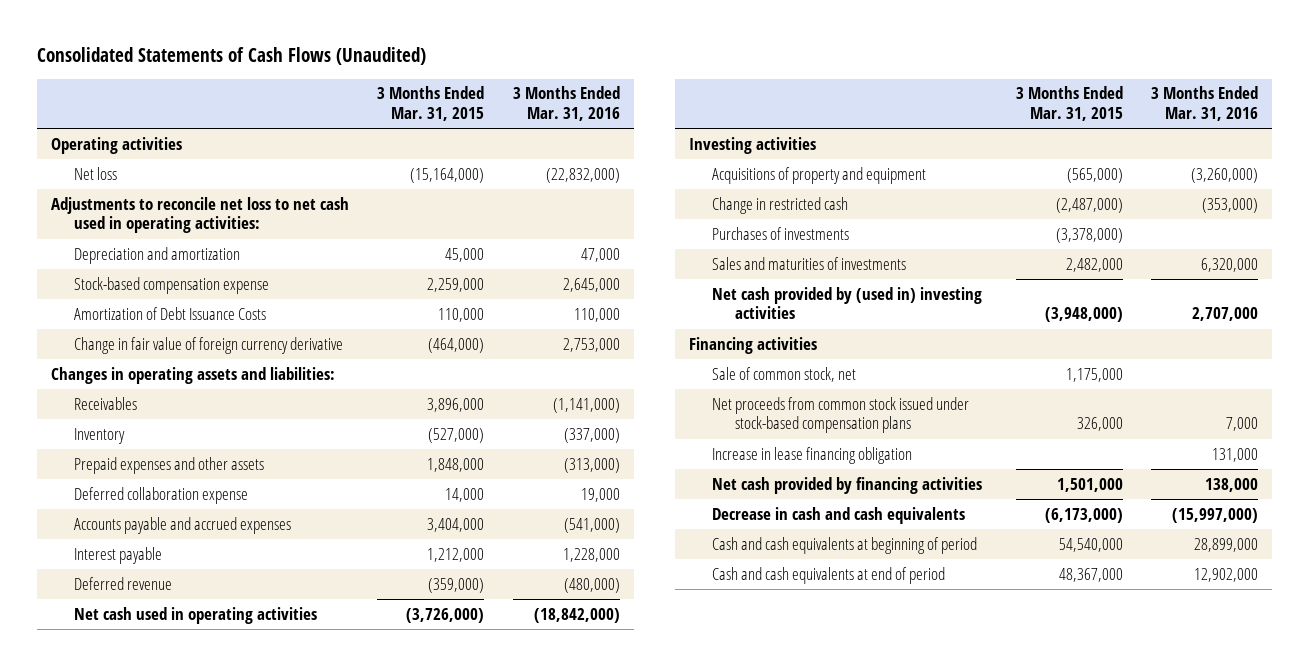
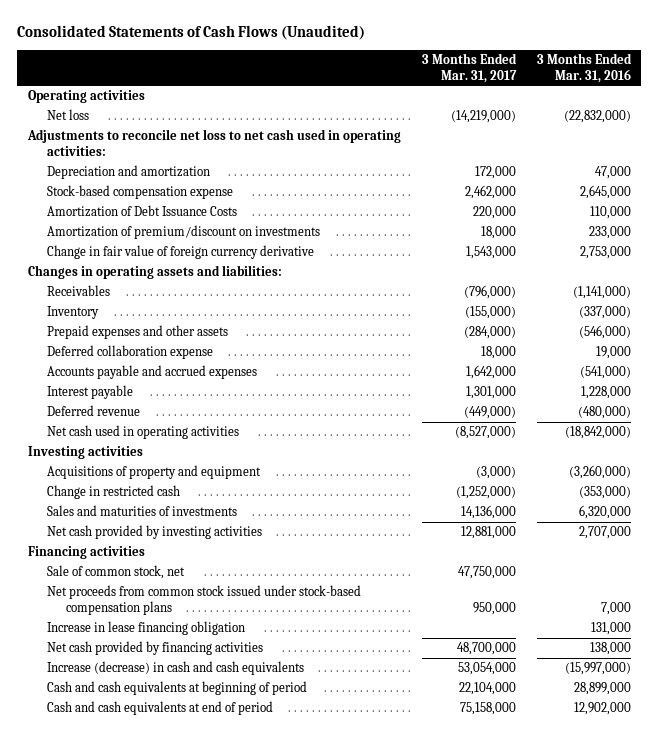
[377,86,485,121] 3 Months Ended Mar. 31, 2015 -> none
none -> [421,53,517,83] 3 Months Ended Mar. 31, 2017
none -> [46,225,320,240] Amortization of premium/discount on investments
[563,457,620,473] (313,000) -> [578,325,631,340] (546,000)
[711,226,849,240] Purchases of investments -> none
[711,286,982,320] Net cash provided by (used in) investing activities -> [46,525,262,540] Net cash provided by investing activities
[711,506,965,524] Decrease in cash and cash equivalents -> [46,661,304,676] Increase (decrease) in cash and cash equivalents

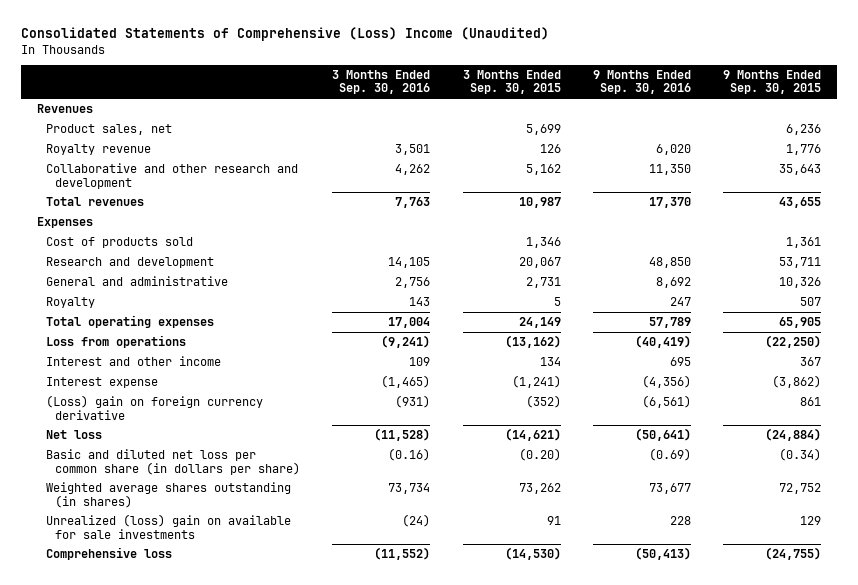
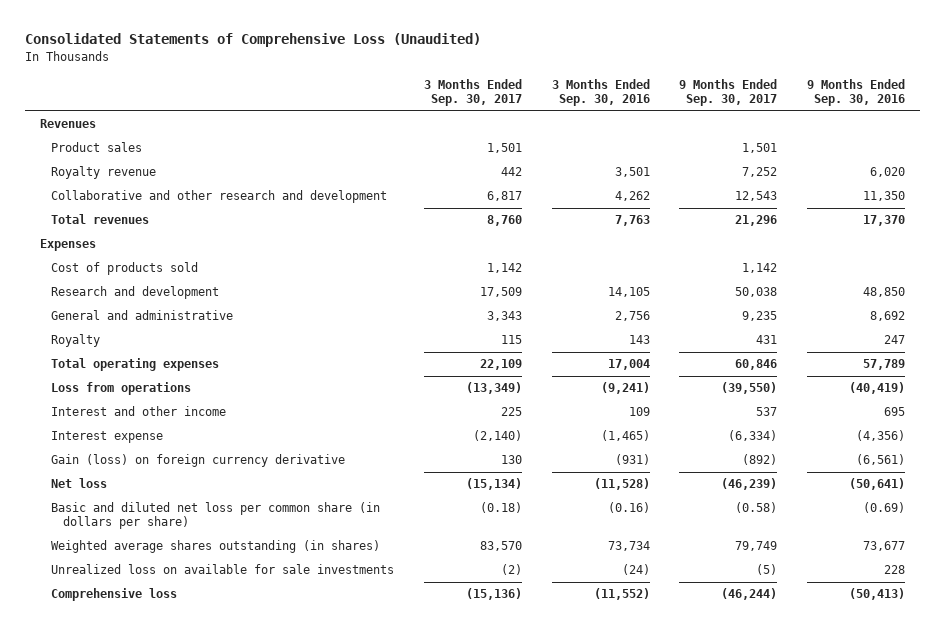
[20,27,549,42] Consolidated Statements of Comprehensive (Loss) Income (Unaudited) -> [25,33,482,48] Consolidated Statements of Comprehensive Loss (Unaudited)
[462,69,561,95] 3 Months Ended Sep. 30, 2015 -> none
[723,69,822,95] 9 Months Ended Sep. 30, 2015 -> none
none -> [424,79,523,107] 3 Months Ended Sep. 30, 2017
none -> [679,79,778,107] 9 Months Ended Sep. 30, 2017
[46,124,173,136] Product sales, net -> [51,142,143,153] Product sales
[46,395,264,420] (Loss) gain on foreign currency derivative -> [51,454,346,468] Gain (loss) on foreign currency derivative
[46,514,292,539] Unrealized (loss) gain on available for sale investments -> [51,564,395,575] Unrealized loss on available for sale investments

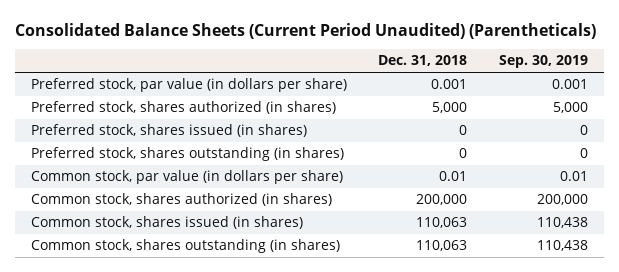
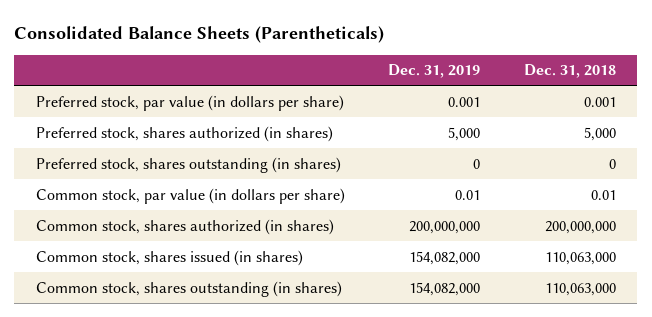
[14,22,596,39] Consolidated Balance Sheets (Current Period Unaudited) (Parentheticals) -> [14,25,385,43] Consolidated Balance Sheets (Parentheticals)
[498,55,588,69] Sep. 30, 2019 -> none
none -> [388,64,481,79] Dec. 31, 2019
[30,124,307,138] Preferred stock, shares issued (in shares) -> none
[416,194,468,206] 200,000 -> [544,220,616,234] 200,000,000
[416,217,468,229] 110,063 -> [544,251,616,265] 110,063,000
[416,240,468,252] 110,063 -> [544,282,616,296] 110,063,000

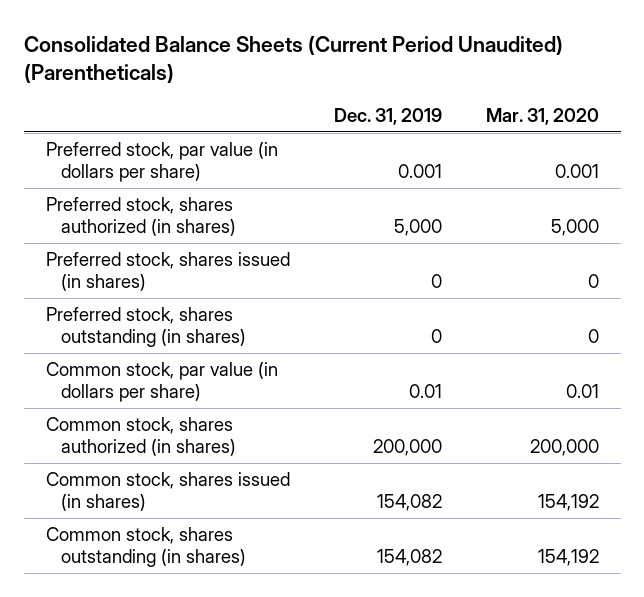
[14,25,385,43] Consolidated Balance Sheets (Parentheticals) -> [23,34,563,84] Consolidated Balance Sheets (Current Period Unaudited) (Parentheticals)
[523,64,616,79] Dec. 31, 2018 -> none
none -> [485,107,599,125] Mar. 31, 2020
none -> [45,252,290,292] Preferred stock, shares issued (in shares)
[409,220,481,234] 200,000,000 -> [372,439,442,457] 200,000
[409,250,481,265] 154,082,000 -> [376,494,442,512] 154,082
[409,281,481,296] 154,082,000 -> [376,549,442,567] 154,082

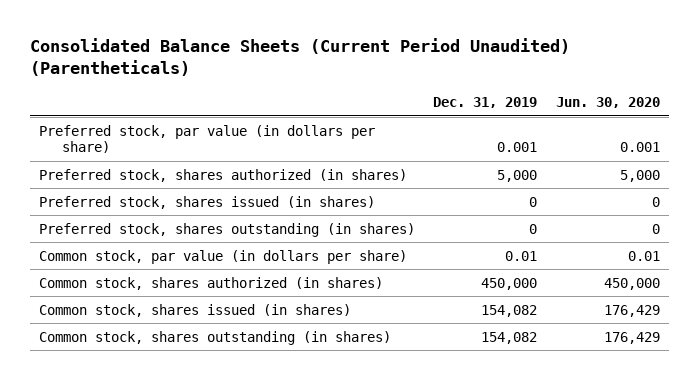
[485,107,599,125] Mar. 31, 2020 -> none
none -> [555,97,660,109] Jun. 30, 2020
[372,439,442,457] 200,000 -> [481,277,538,290] 450,000

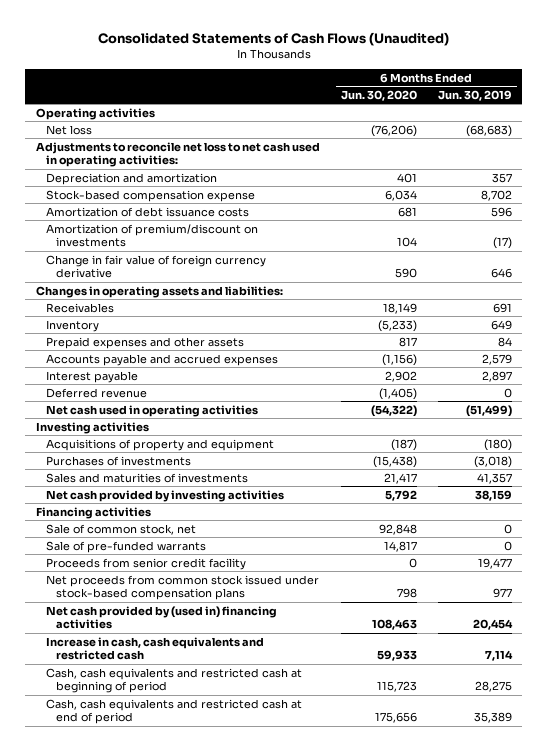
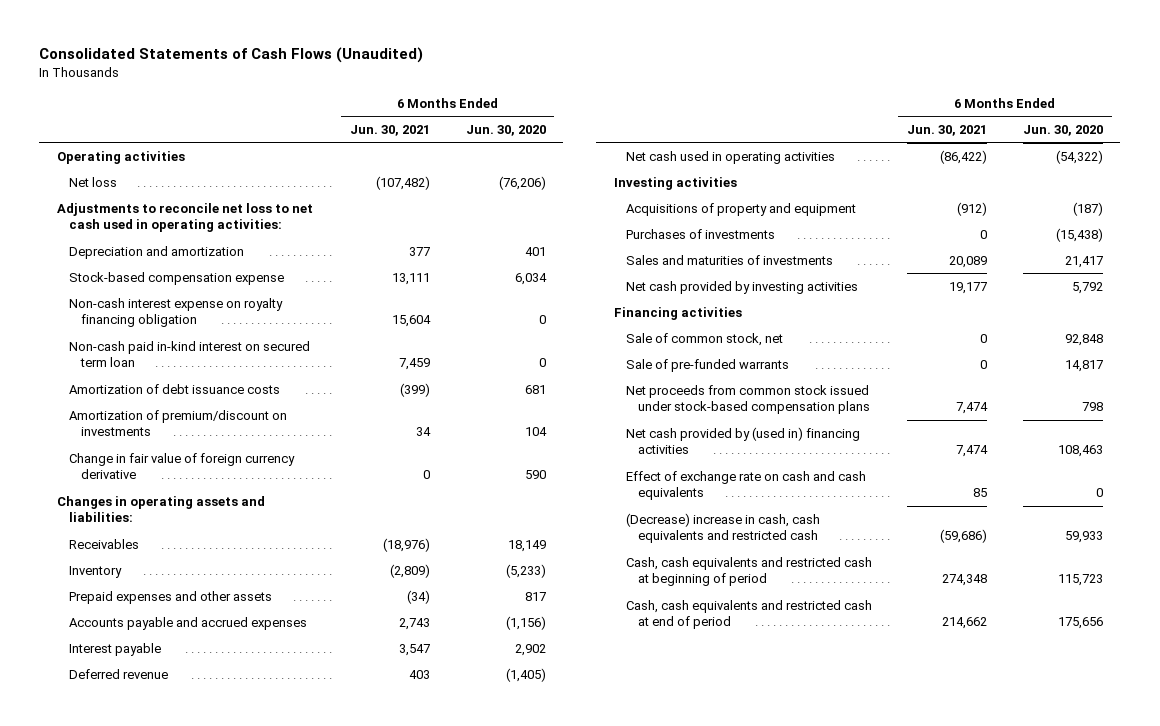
[437,89,512,101] Jun. 30, 2019 -> none
none -> [350,125,431,137] Jun. 30, 2021
none -> [68,297,283,328] Non-cash interest expense on royalty financing obligation
none -> [68,340,310,368] Non-cash paid in-kind interest on secured term loan
[46,557,247,570] Proceeds from senior credit facility -> none
none -> [625,470,866,501] Effect of exchange rate on cash and cash equivalents
[46,636,265,661] Increase in cash, cash equivalents and restricted cash -> [625,512,820,544] (Decrease) increase in cash, cash equivalents and restricted cash

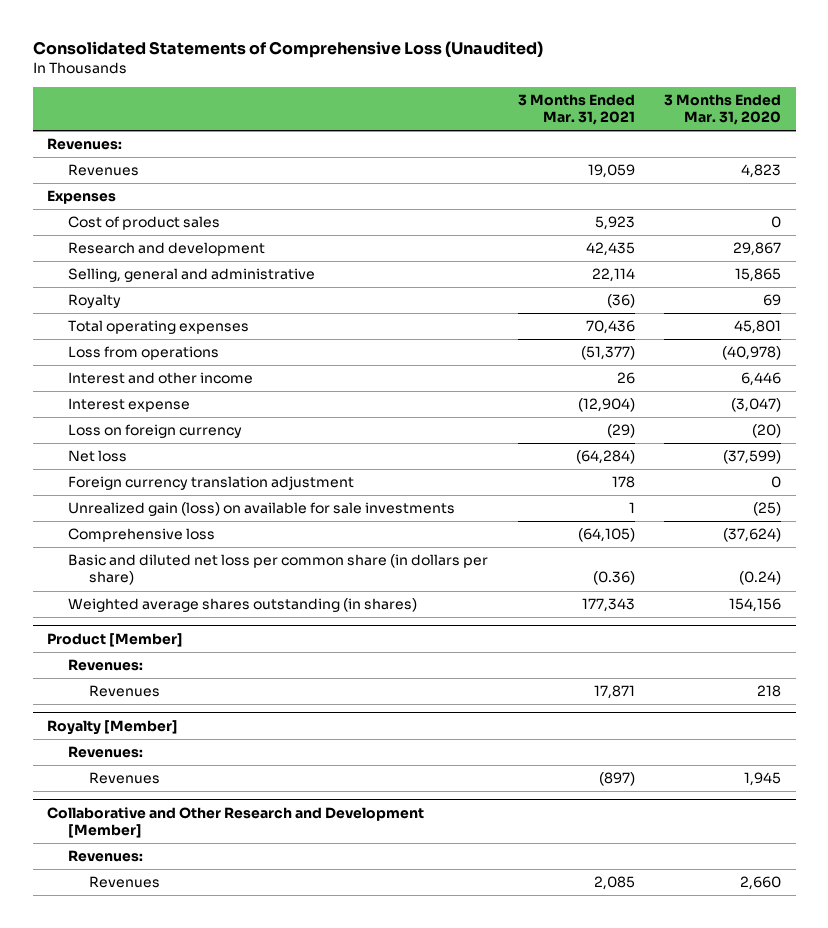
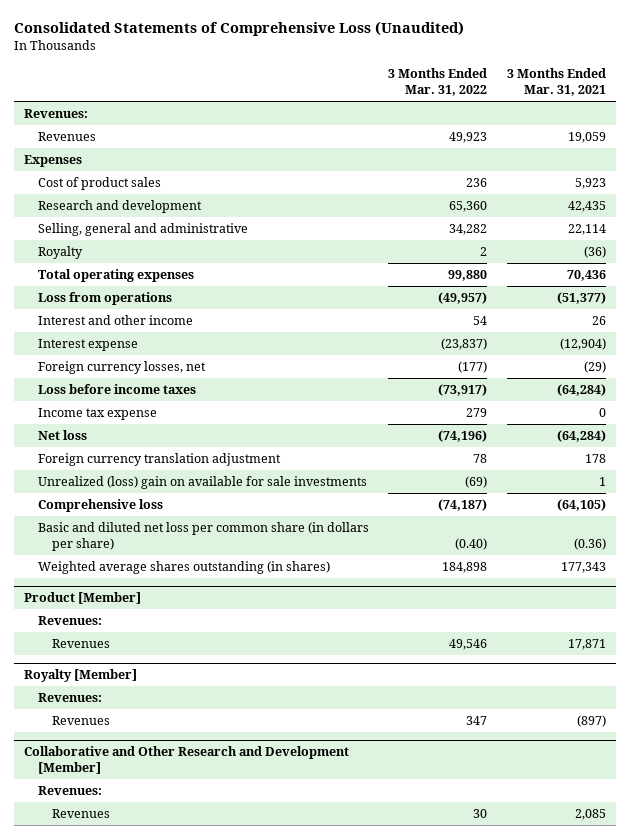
[663,94,781,126] 3 Months Ended Mar. 31, 2020 -> none
none -> [388,68,488,97] 3 Months Ended Mar. 31, 2022
[68,424,243,439] Loss on foreign currency -> [37,360,206,374] Foreign currency losses, net
none -> [37,383,196,394] Loss before income taxes
none -> [37,407,157,420] Income tax expense
[68,502,456,517] Unrealized gain (loss) on available for sale investments -> [37,475,367,489] Unrealized (loss) gain on available for sale investments

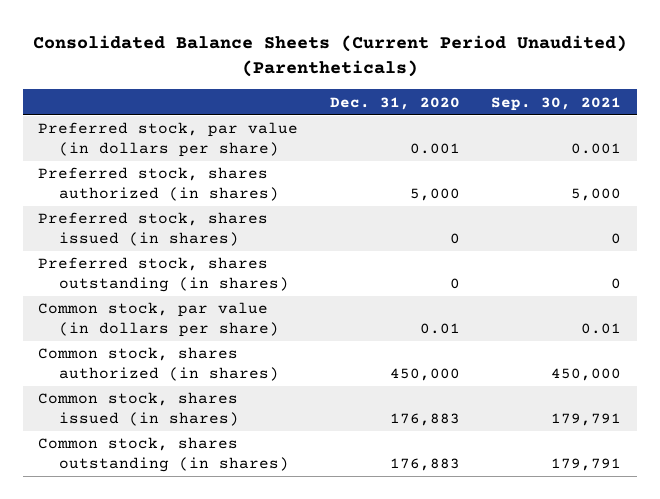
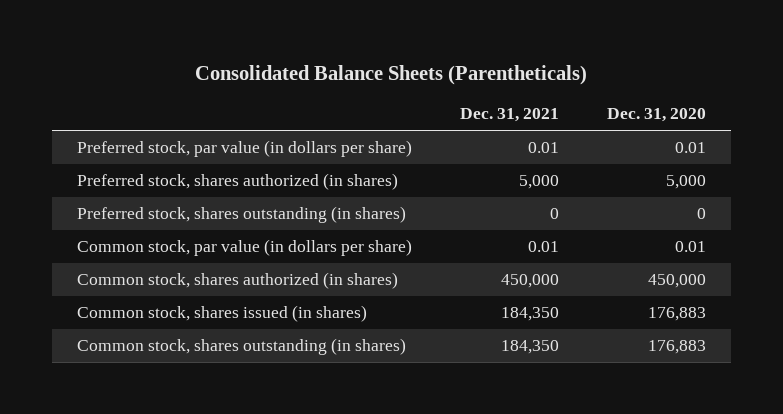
[32,34,627,78] Consolidated Balance Sheets (Current Period Unaudited) (Parentheticals) -> [195,64,588,85] Consolidated Balance Sheets (Parentheticals)
[491,96,622,111] Sep. 30, 2021 -> none
none -> [459,108,559,123] Dec. 31, 2021
[409,142,460,154] 0.001 -> [675,142,707,154] 0.01
[38,212,269,246] Preferred stock, shares issued (in shares) -> none

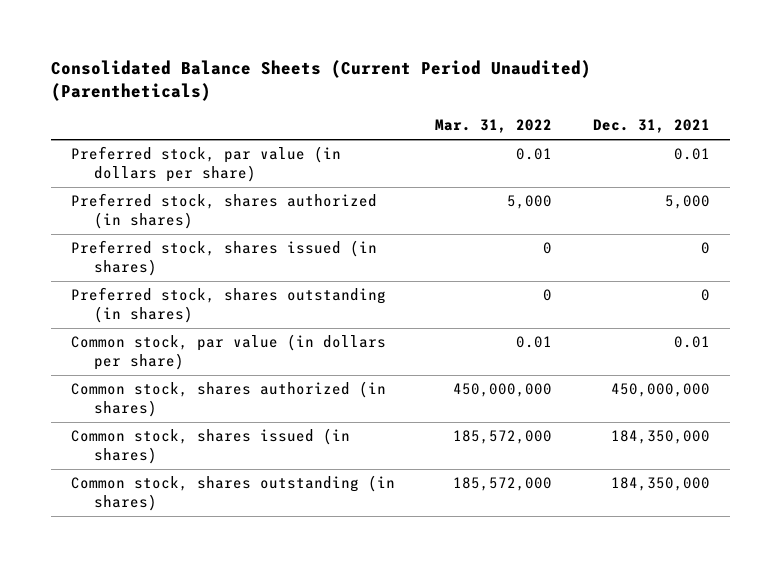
[195,64,588,85] Consolidated Balance Sheets (Parentheticals) -> [50,59,591,101] Consolidated Balance Sheets (Current Period Unaudited) (Parentheticals)
[607,108,707,123] Dec. 31, 2020 -> none
none -> [435,119,553,134] Mar. 31, 2022
none -> [70,239,377,277] Preferred stock, shares issued (in shares)
[500,274,559,289] 450,000 -> [610,382,710,397] 450,000,000
[500,307,559,322] 184,350 -> [610,429,710,444] 184,350,000
[500,340,559,355] 184,350 -> [610,476,710,491] 184,350,000

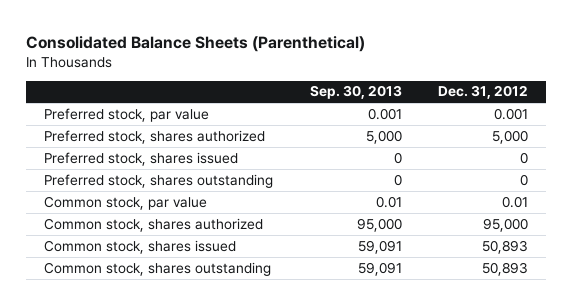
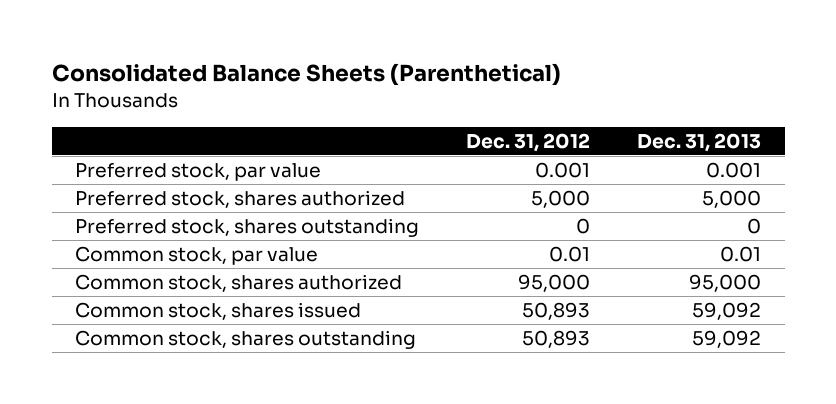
[309,85,402,100] Sep. 30, 2013 -> none
none -> [637,132,762,152] Dec. 31, 2013
[44,151,239,166] Preferred stock, shares issued -> none

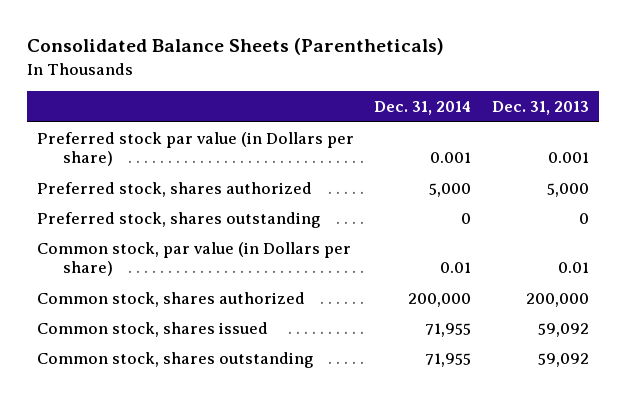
[51,63,561,87] Consolidated Balance Sheets (Parenthetical) -> [26,38,444,56] Consolidated Balance Sheets (Parentheticals)
[466,132,591,152] Dec. 31, 2012 -> none
none -> [374,101,472,116] Dec. 31, 2014
[75,163,322,182] Preferred stock, par value -> [36,131,354,167] Preferred stock par value (in Dollars per share)
[75,246,319,266] Common stock, par value -> [36,241,351,277] Common stock, par value (in Dollars per share)
[689,274,762,293] 95,000 -> [525,292,589,307] 200,000

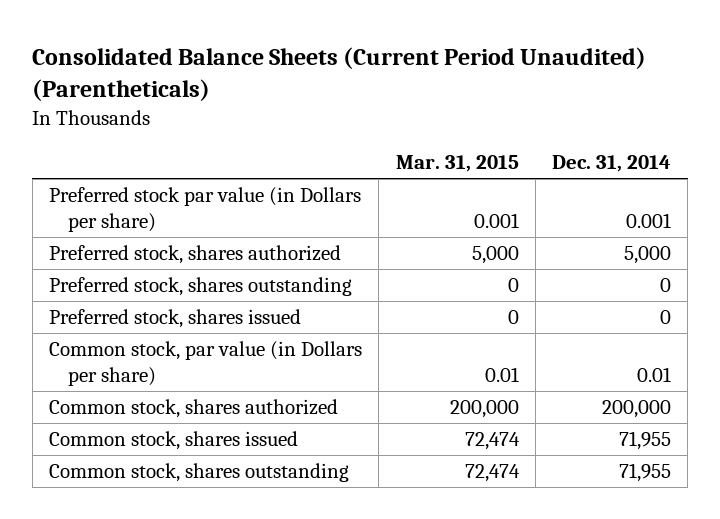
[26,38,444,56] Consolidated Balance Sheets (Parentheticals) -> [32,46,647,101] Consolidated Balance Sheets (Current Period Unaudited) (Parentheticals)
[491,101,589,116] Dec. 31, 2013 -> none
none -> [395,155,519,173] Mar. 31, 2015
none -> [48,309,301,329] Preferred stock, shares issued

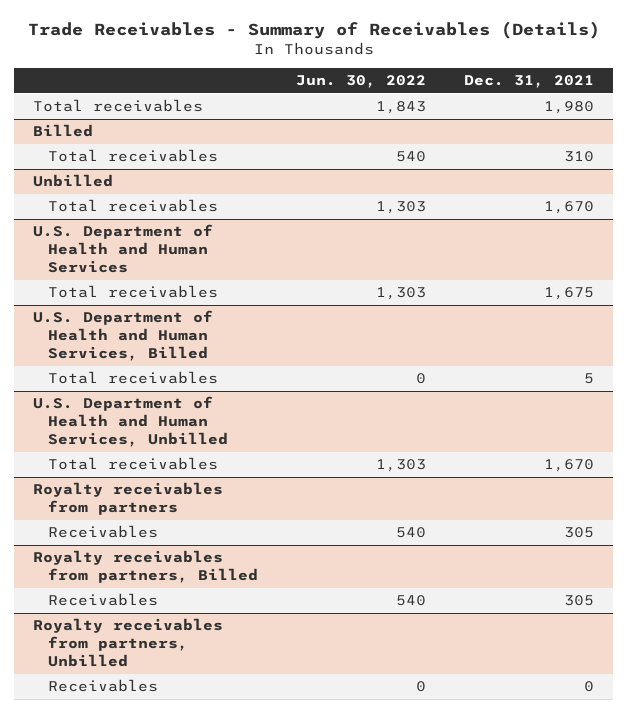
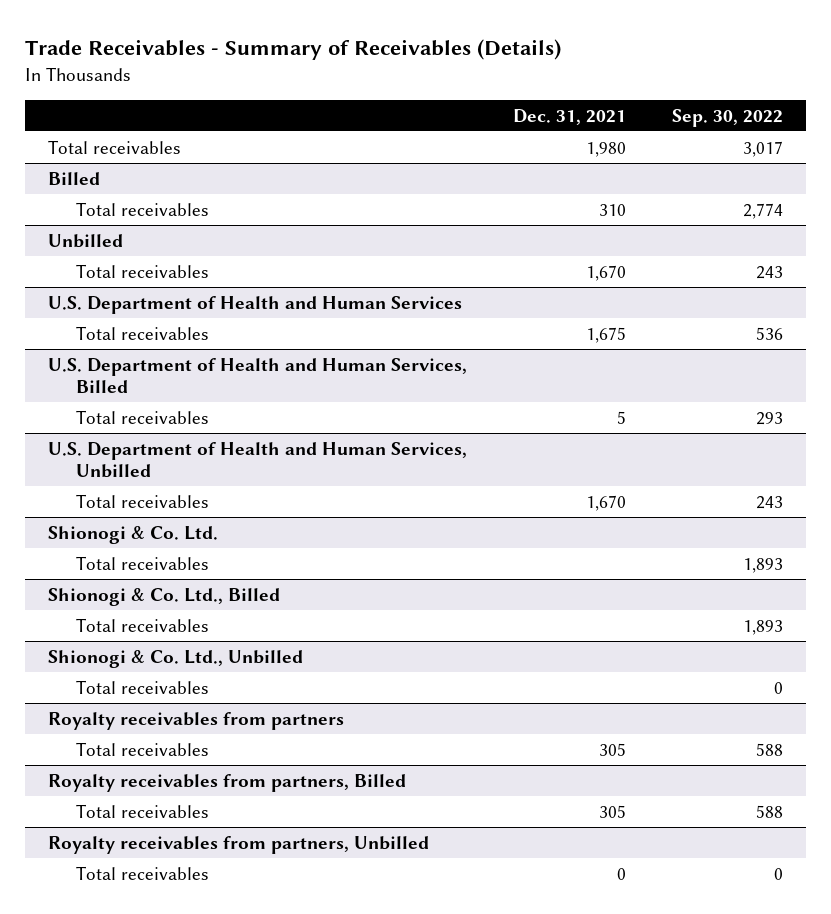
[296,75,427,89] Jun. 30, 2022 -> none
none -> [672,108,784,127] Sep. 30, 2022
none -> [48,525,219,544] Shionogi & Co. Ltd.
none -> [76,555,210,570] Total receivables
none -> [48,587,281,606] Shionogi & Co. Ltd., Billed
none -> [76,617,210,632] Total receivables
none -> [48,649,304,668] Shionogi & Co. Ltd., Unbilled
none -> [76,679,210,694] Total receivables
[48,525,159,539] Receivables -> [76,741,210,756] Total receivables
[48,593,159,607] Receivables -> [76,803,210,818] Total receivables
[48,679,159,693] Receivables -> [76,865,210,880] Total receivables

